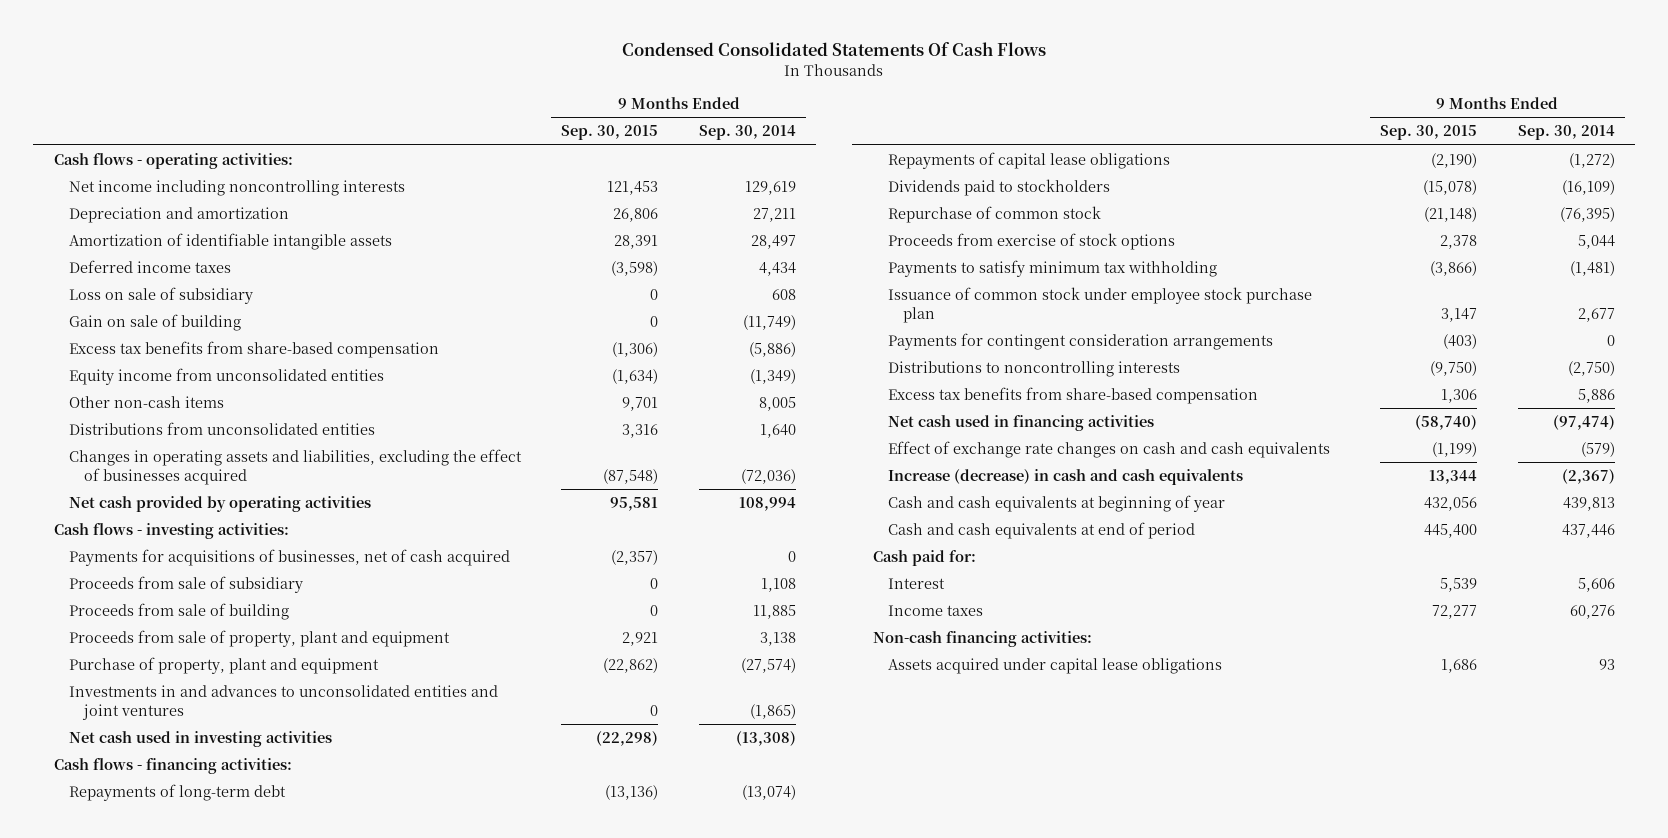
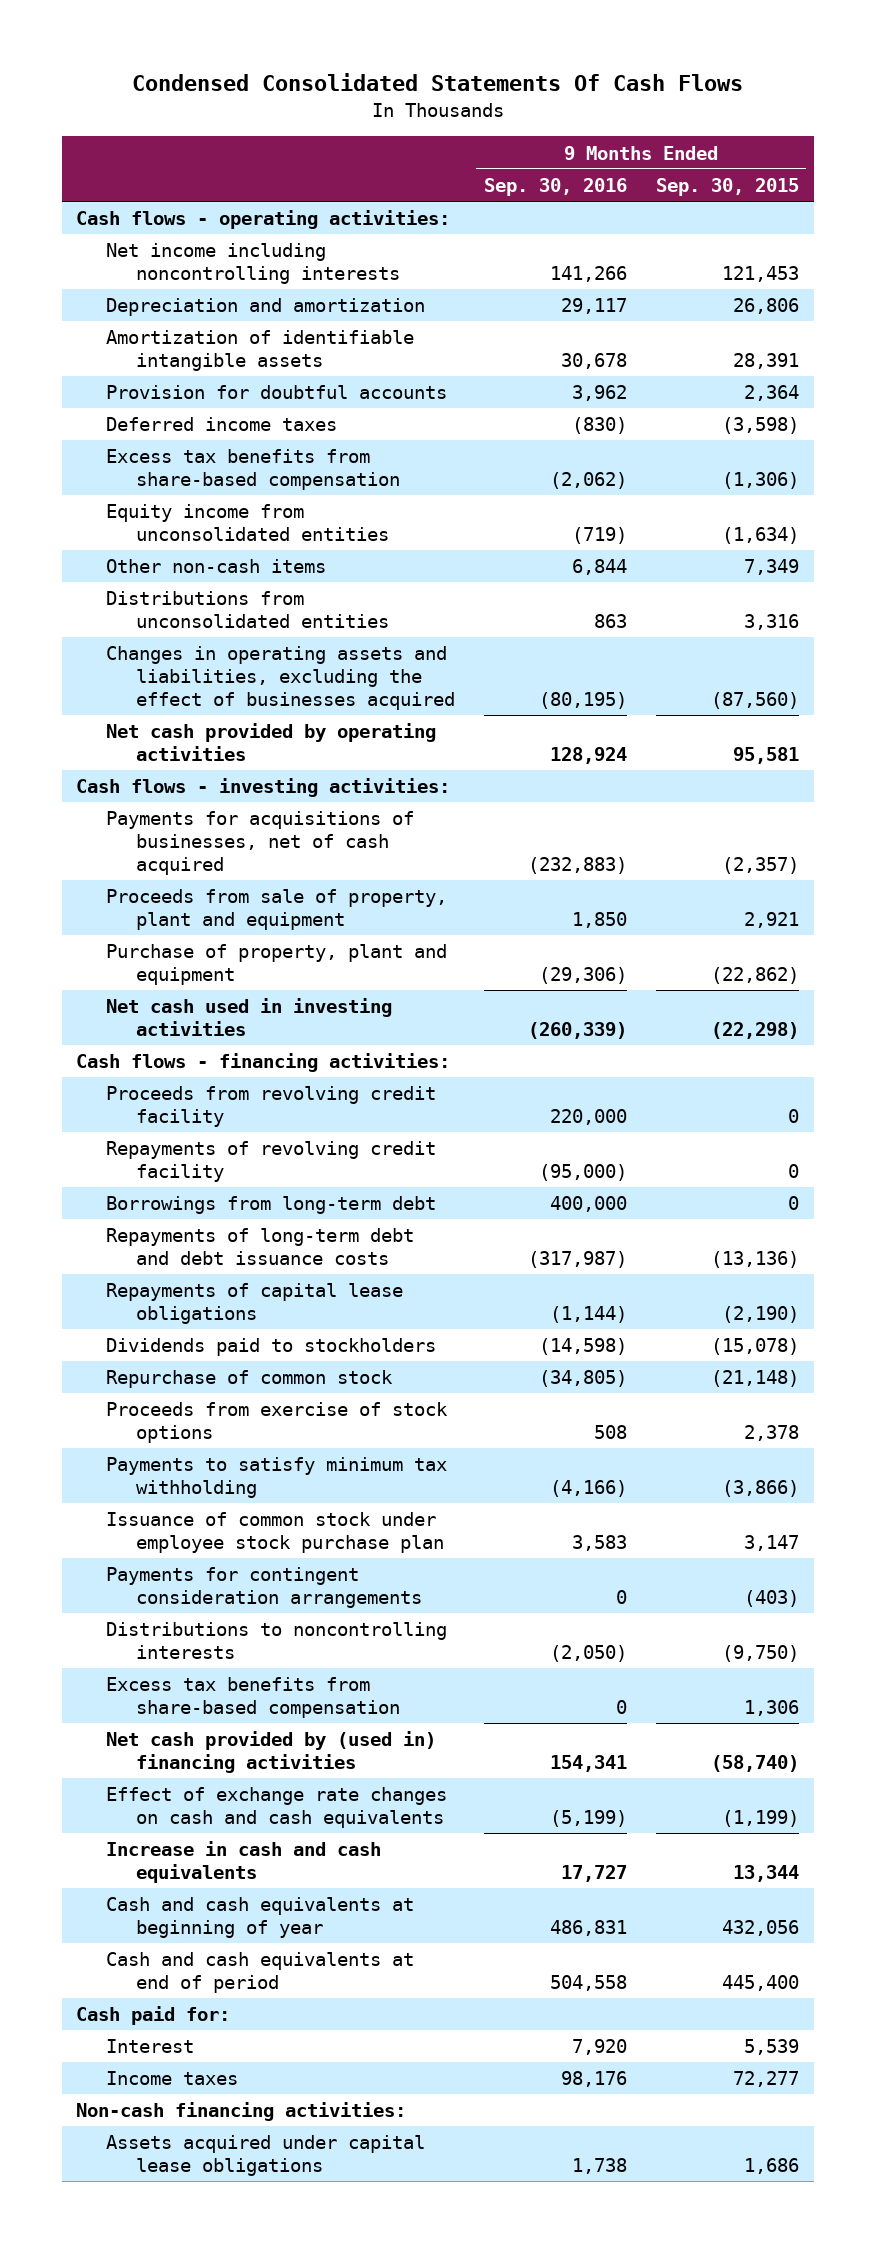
[698,125,796,141] Sep. 30, 2014 -> none
none -> [483,177,627,196] Sep. 30, 2016
none -> [105,385,447,400] Provision for doubtful accounts
[68,286,253,304] Loss on sale of subsidiary -> none
[68,313,241,331] Gain on sale of building -> none
[622,396,659,411] 9,701 -> [744,559,800,576] 7,349
[603,468,659,484] (87,548) -> [711,691,800,709] (87,560)
[68,575,303,593] Proceeds from sale of subsidiary -> none
[68,602,289,620] Proceeds from sale of building -> none
[68,684,498,720] Investments in and advances to unconsolidated entities and joint ventures -> none
none -> [105,1086,436,1127] Proceeds from revolving credit facility
none -> [105,1141,436,1182] Repayments of revolving credit facility
none -> [105,1196,436,1215] Borrowings from long-term debt
[68,783,286,801] Repayments of long-term debt -> [105,1228,414,1265] Repayments of long-term debt and debt issuance costs
[887,414,1154,431] Net cash used in financing activities -> [105,1731,436,1773] Net cash provided by (used in) financing activities
[887,468,1243,485] Increase (decrease) in cash and cash equivalents -> [105,1841,381,1883] Increase in cash and cash equivalents

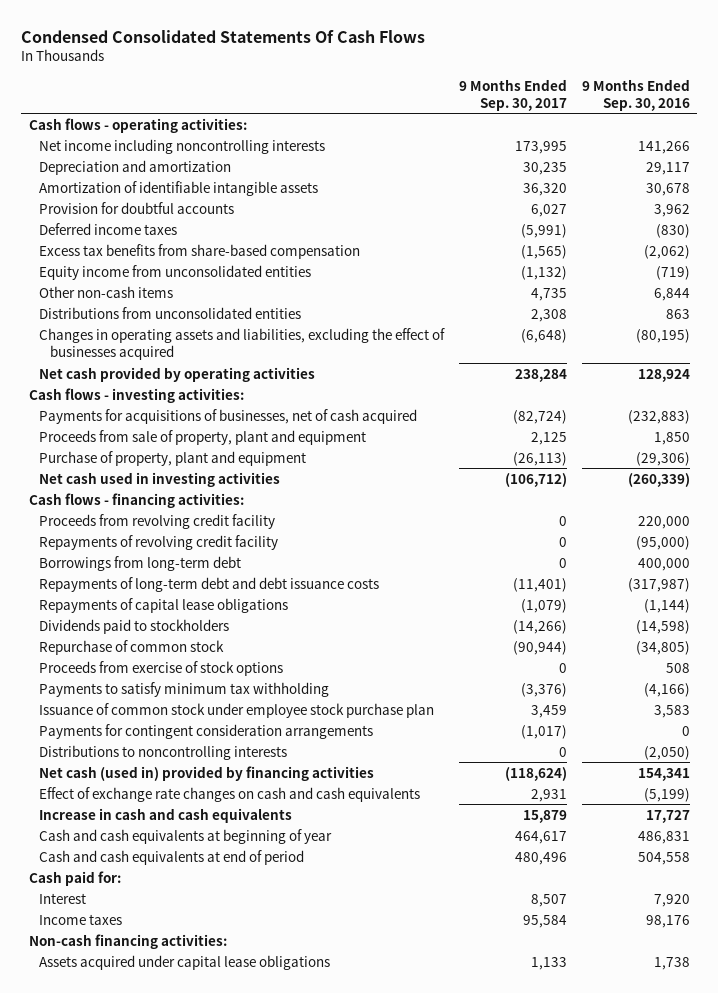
[656,177,800,196] Sep. 30, 2015 -> none
none -> [459,78,568,111] 9 Months Ended Sep. 30, 2017
[105,1677,400,1718] Excess tax benefits from share-based compensation -> none
[105,1731,436,1773] Net cash provided by (used in) financing activities -> [39,765,375,781] Net cash (used in) provided by financing activities

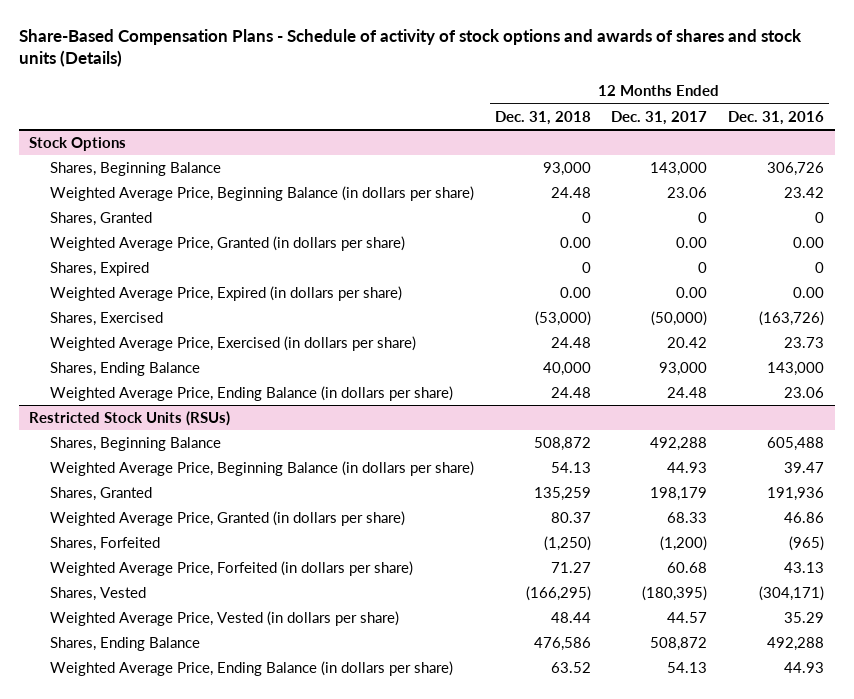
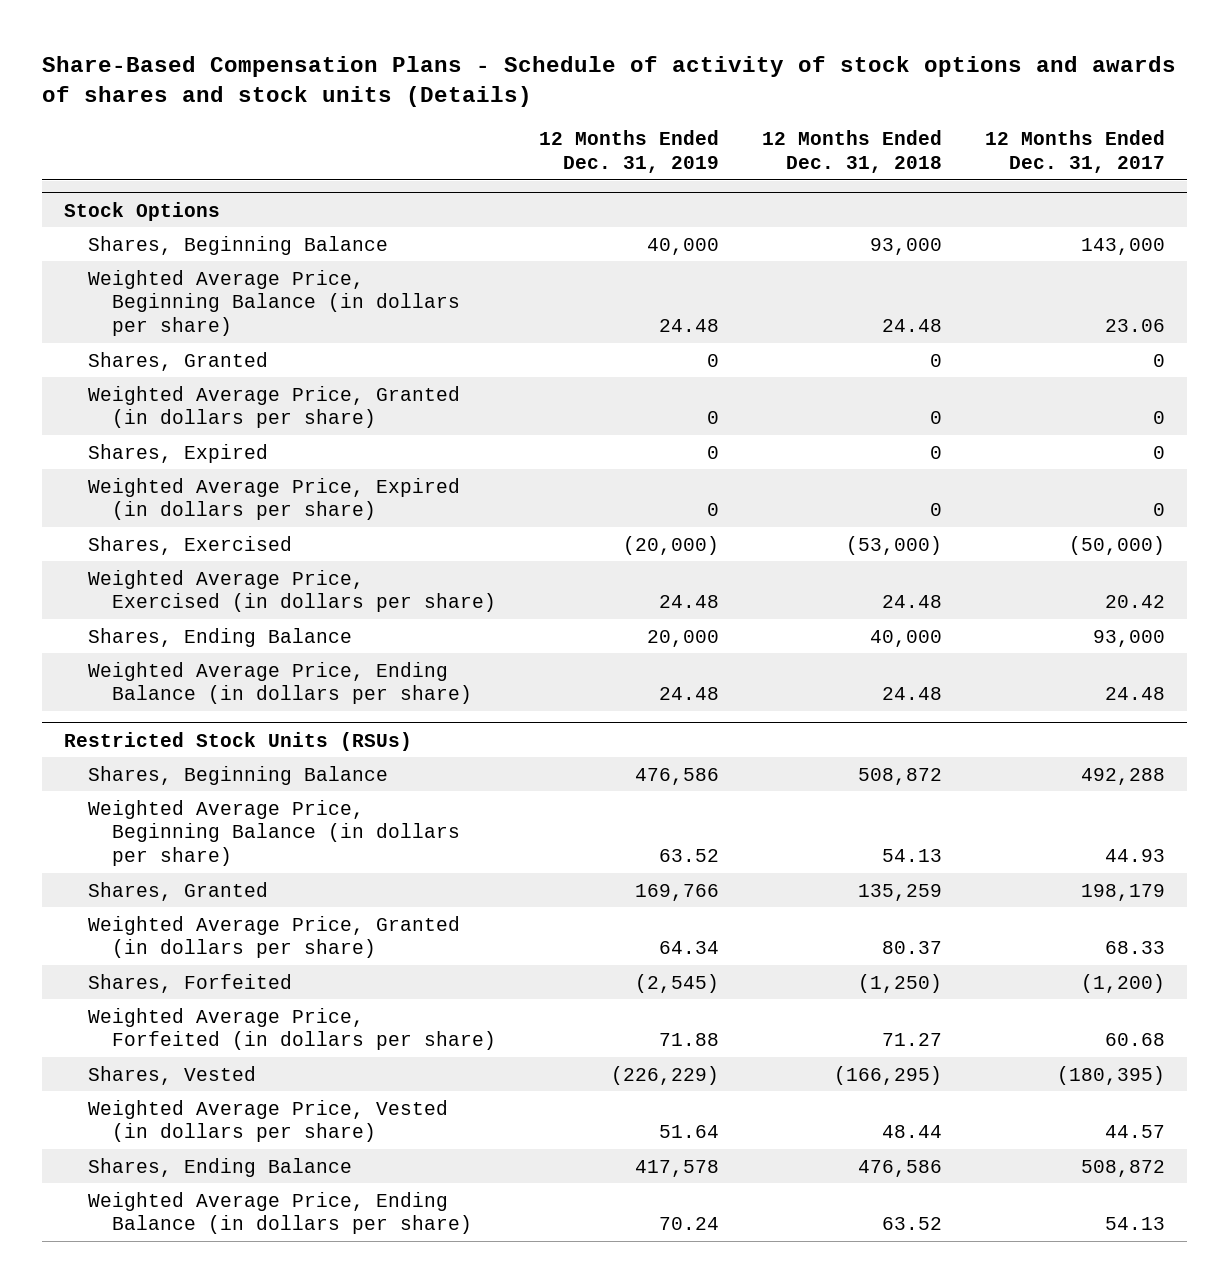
[728,110,825,125] Dec. 31, 2016 -> none
none -> [539,129,720,173] 12 Months Ended Dec. 31, 2019
[559,236,591,248] 0.00 -> [930,411,943,425] 0
[676,236,708,248] 0.00 -> [1153,411,1166,425] 0
[559,286,591,298] 0.00 -> [930,503,943,517] 0
[676,286,708,298] 0.00 -> [1153,503,1166,517] 0

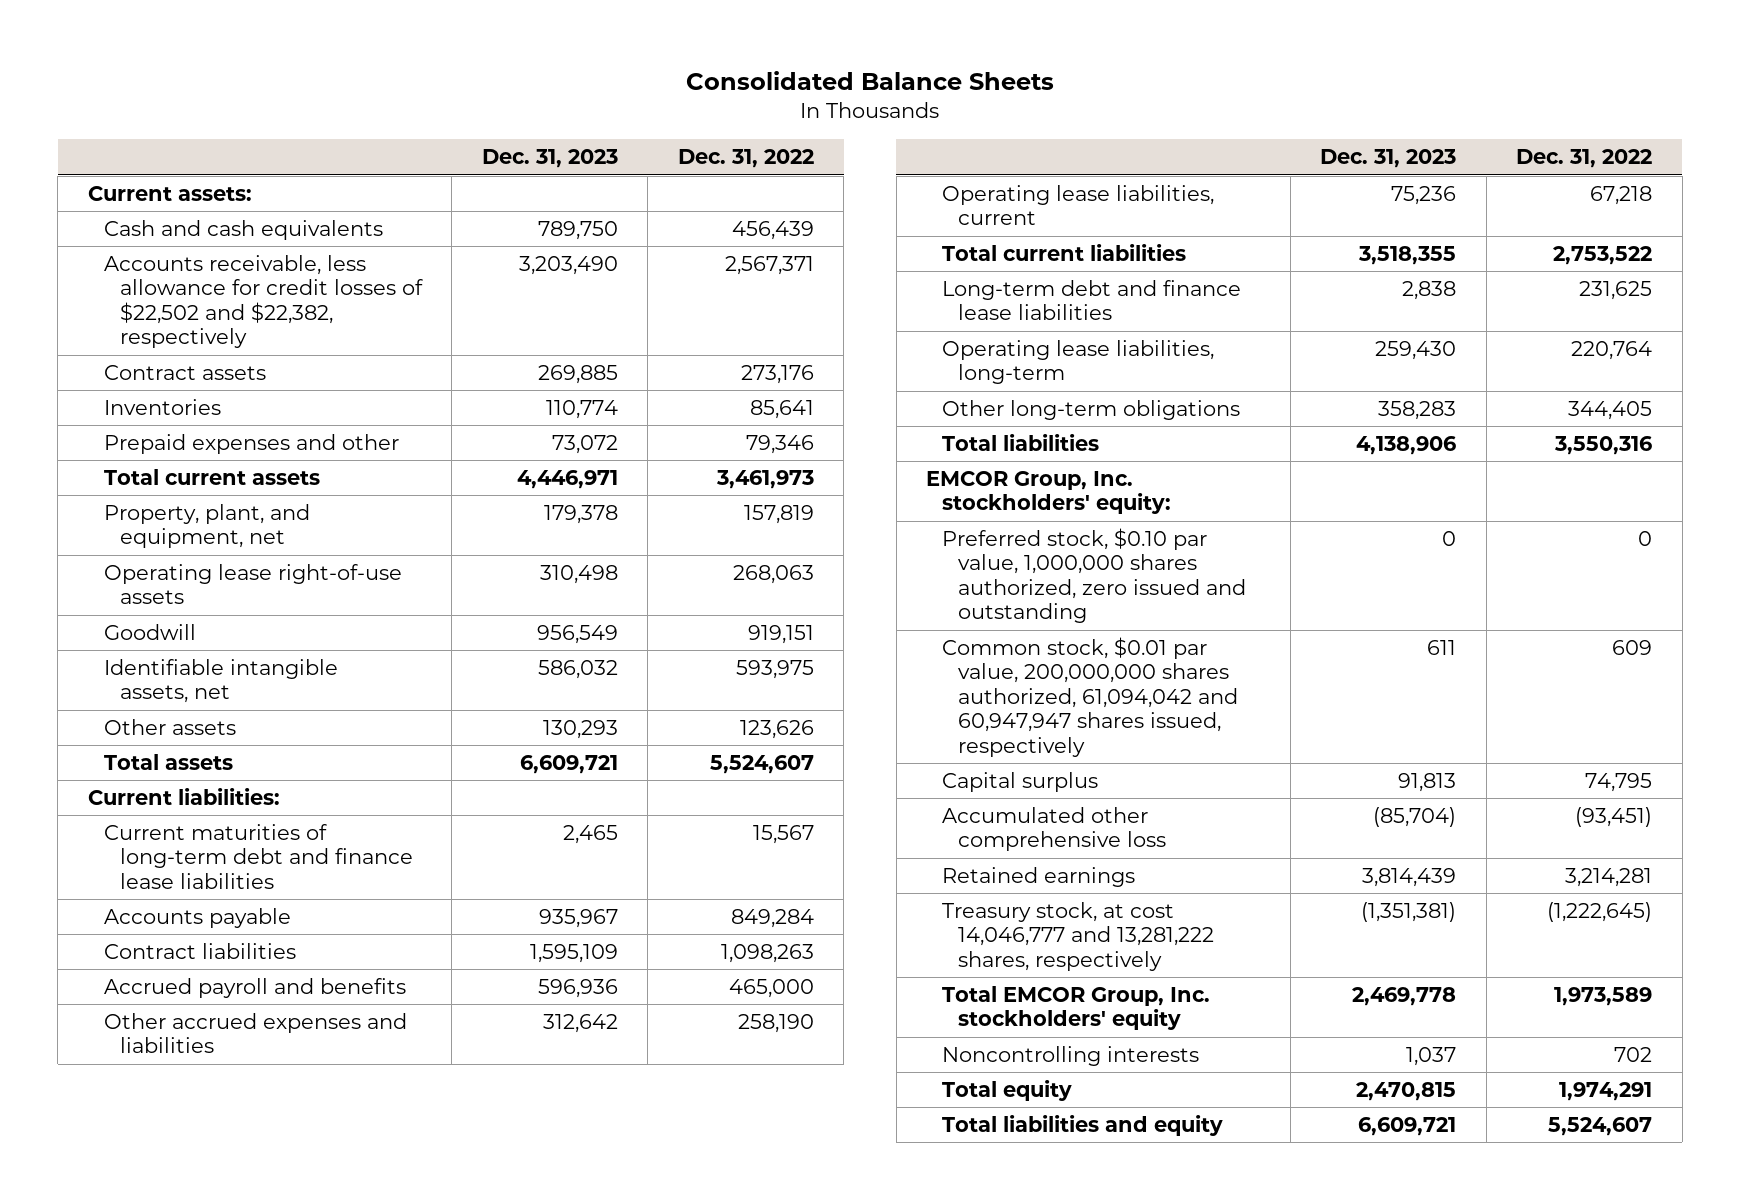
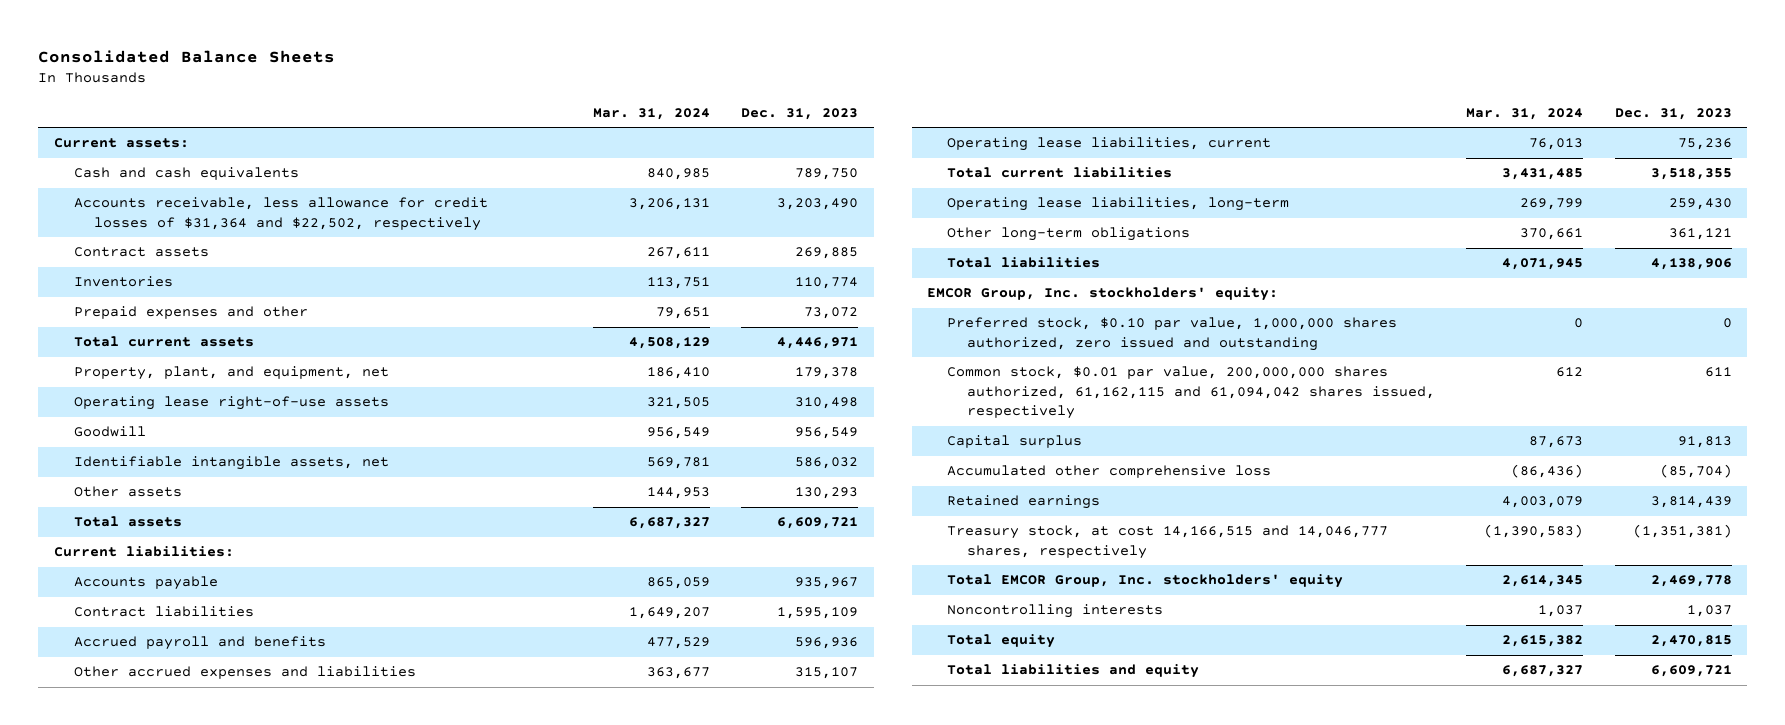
[677,149,814,169] Dec. 31, 2022 -> none
none -> [592,107,710,120] Mar. 31, 2024
[103,255,423,349] Accounts receivable, less allowance for credit losses of $22,502 and $22,382, respectively -> [73,197,488,231] Accounts receivable, less allowance for credit losses of $31,364 and $22,502, respectively
[103,824,413,889] Current maturities of long-term debt and finance lease liabilities -> none
[542,1014,618,1034] 312,642 -> [794,667,858,680] 315,107
[942,280,1242,321] Long-term debt and finance lease liabilities -> none
[1378,401,1457,421] 358,283 -> [1668,228,1732,241] 361,121
[942,637,1239,757] Common stock, $0.01 par value, 200,000,000 shares authorized, 61,094,042 and 60,947,947 shares issued, respectively -> [947,366,1436,420] Common stock, $0.01 par value, 200,000,000 shares authorized, 61,162,115 and 61,094,042 shares issued, respectively
[942,902,1215,971] Treasury stock, at cost 14,046,777 and 13,281,222 shares, respectively -> [947,525,1389,559] Treasury stock, at cost 14,166,515 and 14,046,777 shares, respectively

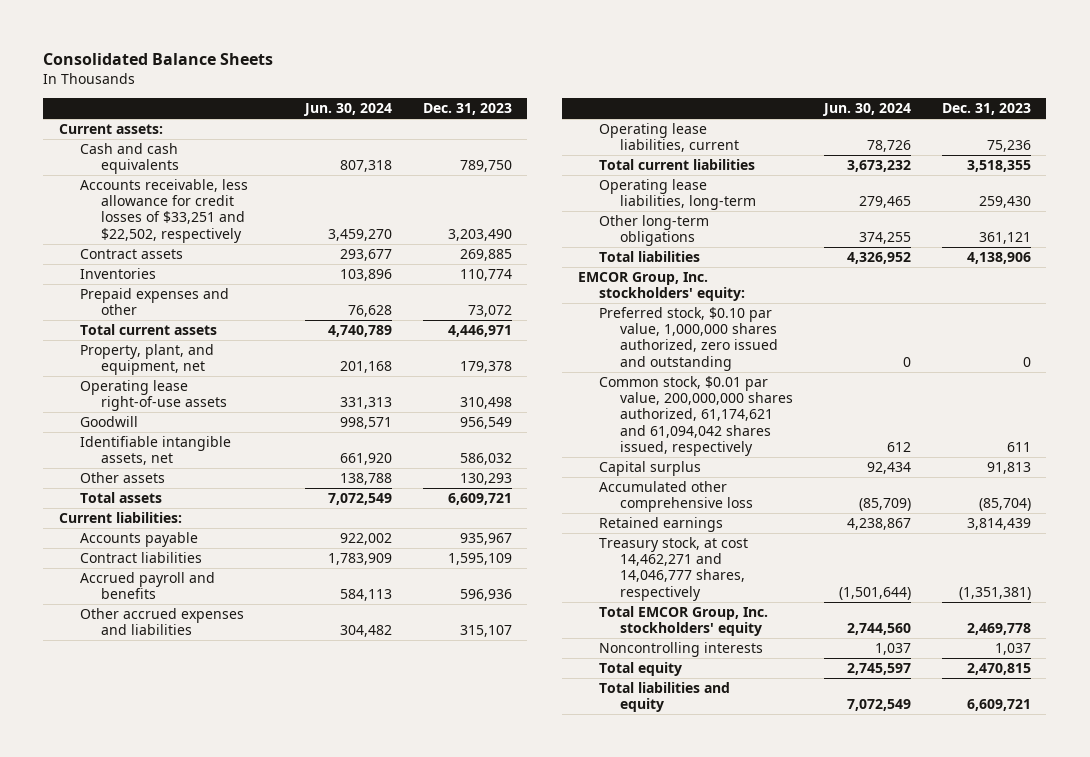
[592,107,710,120] Mar. 31, 2024 -> none
none -> [302,103,392,117] Jun. 30, 2024
[73,197,488,231] Accounts receivable, less allowance for credit losses of $31,364 and $22,502, respectively -> [79,179,248,243] Accounts receivable, less allowance for credit losses of $33,251 and $22,502, respectively
[947,366,1436,420] Common stock, $0.01 par value, 200,000,000 shares authorized, 61,162,115 and 61,094,042 shares issued, respectively -> [598,376,794,456] Common stock, $0.01 par value, 200,000,000 shares authorized, 61,174,621 and 61,094,042 shares issued, respectively
[947,525,1389,559] Treasury stock, at cost 14,166,515 and 14,046,777 shares, respectively -> [598,537,748,601] Treasury stock, at cost 14,462,271 and 14,046,777 shares, respectively

